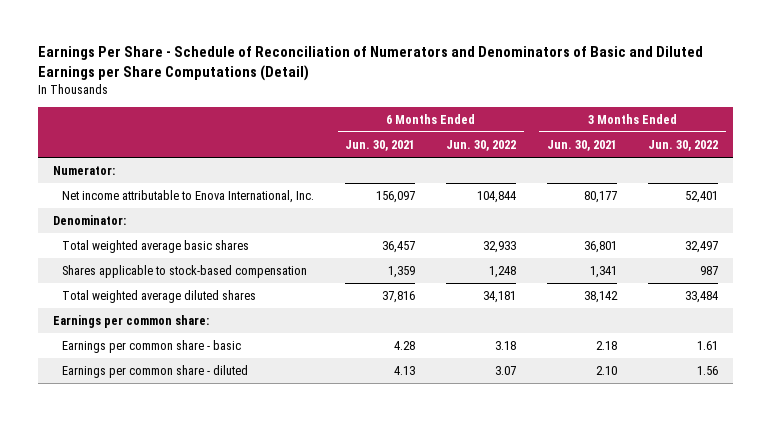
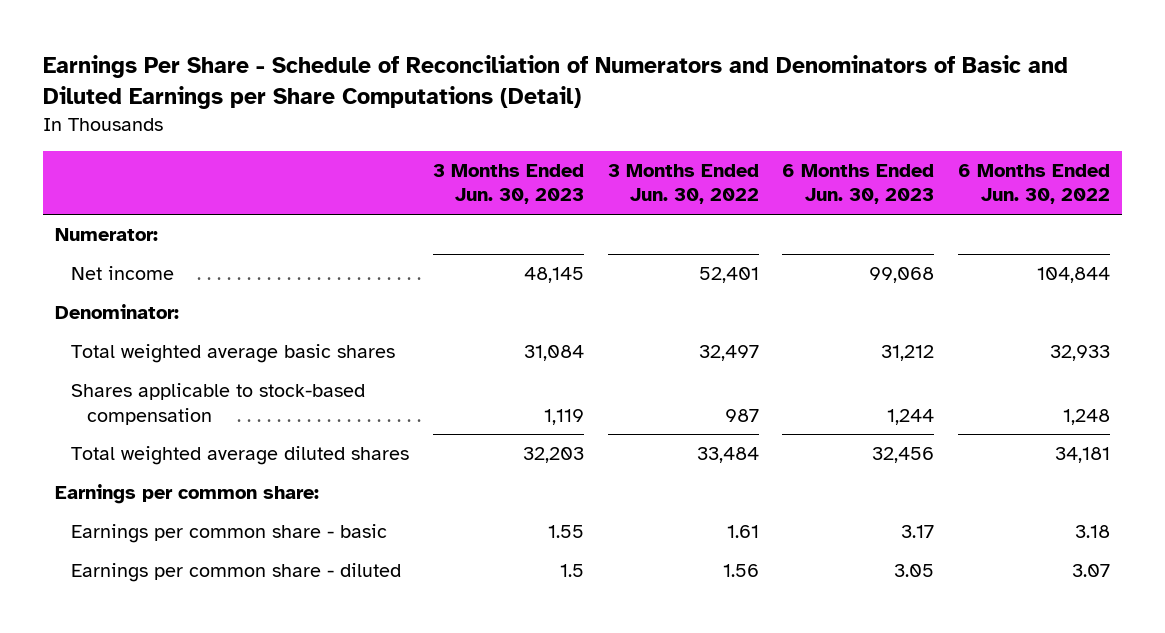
[345,140,416,152] Jun. 30, 2021 -> none
[547,140,618,152] Jun. 30, 2021 -> none
none -> [432,163,584,205] 3 Months Ended Jun. 30, 2023
none -> [782,163,935,205] 6 Months Ended Jun. 30, 2023
[62,190,315,204] Net income attributable to Enova International, Inc. -> [70,266,174,281] Net income

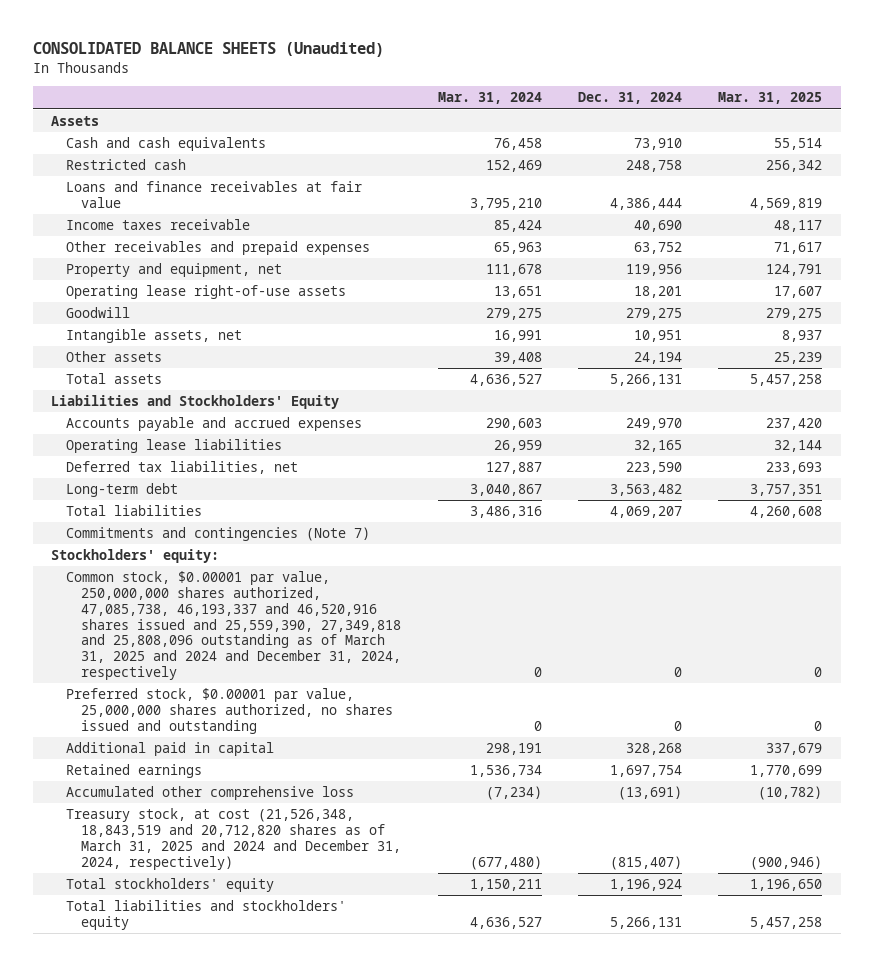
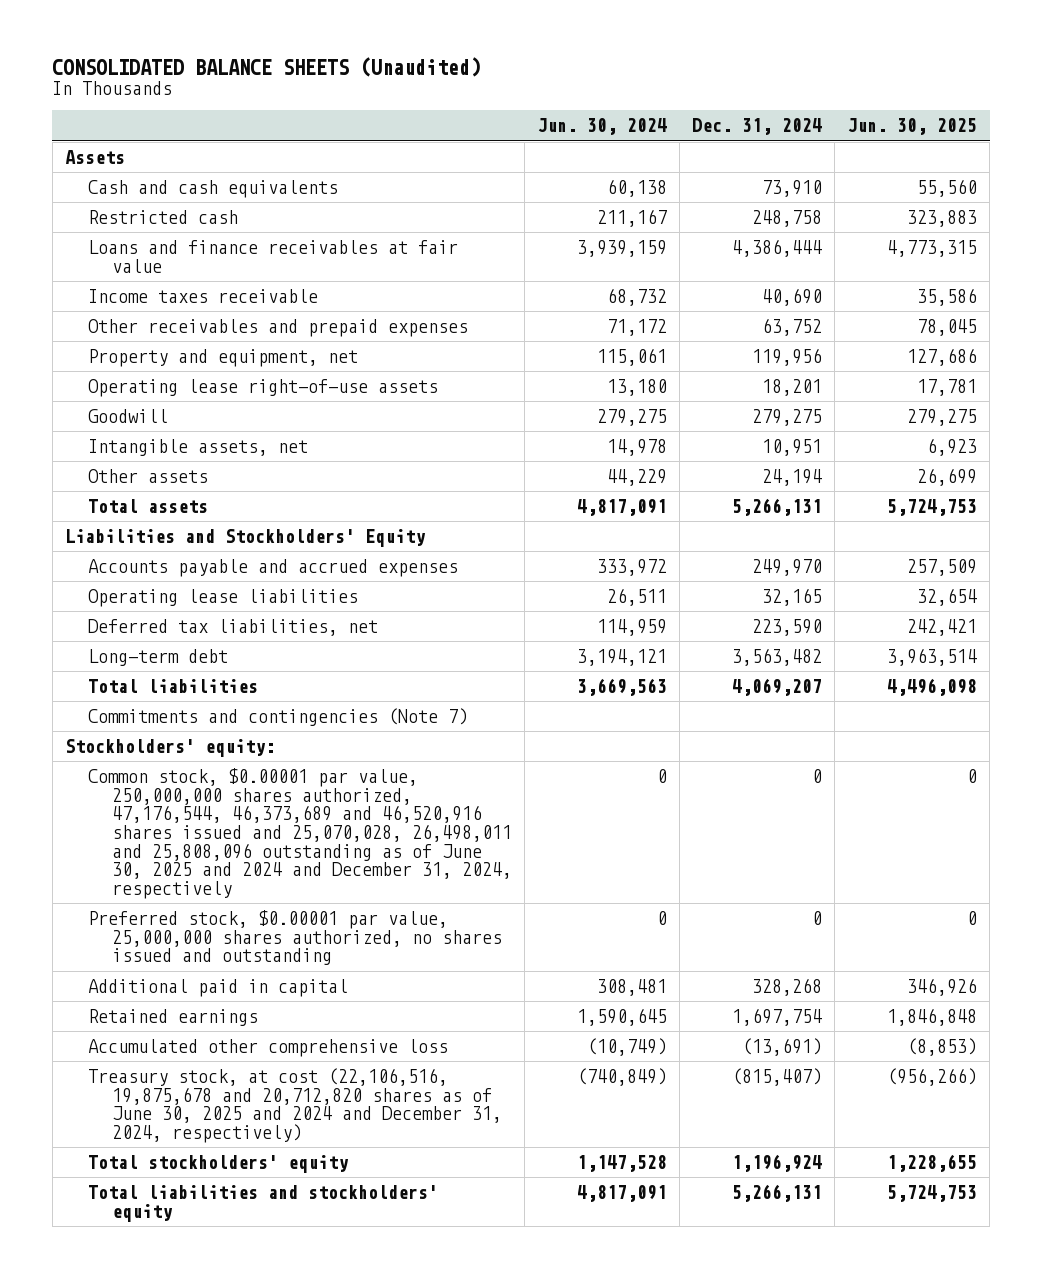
[437,92,542,105] Mar. 31, 2024 -> none
[718,92,823,105] Mar. 31, 2025 -> none
none -> [537,118,668,136] Jun. 30, 2024
none -> [847,118,978,136] Jun. 30, 2025
[66,571,402,680] Common stock, $0.00001 par value, 250,000,000 shares authorized, 47,085,738, 46,193,337 and 46,520,916 shares issued and 25,559,390, 27,349,818 and 25,808,096 outstanding as of March 31, 2025 and 2024 and December 31, 2024, respectively -> [88,768,513,900] Common stock, $0.00001 par value, 250,000,000 shares authorized, 47,176,544, 46,373,689 and 46,520,916 shares issued and 25,070,028, 26,498,011 and 25,808,096 outstanding as of June 30, 2025 and 2024 and December 31, 2024, respectively
[66,808,402,870] Treasury stock, at cost (21,526,348, 18,843,519 and 20,712,820 shares as of March 31, 2025 and 2024 and December 31, 2024, respectively) -> [88,1068,503,1144] Treasury stock, at cost (22,106,516, 19,875,678 and 20,712,820 shares as of June 30, 2025 and 2024 and December 31, 2024, respectively)

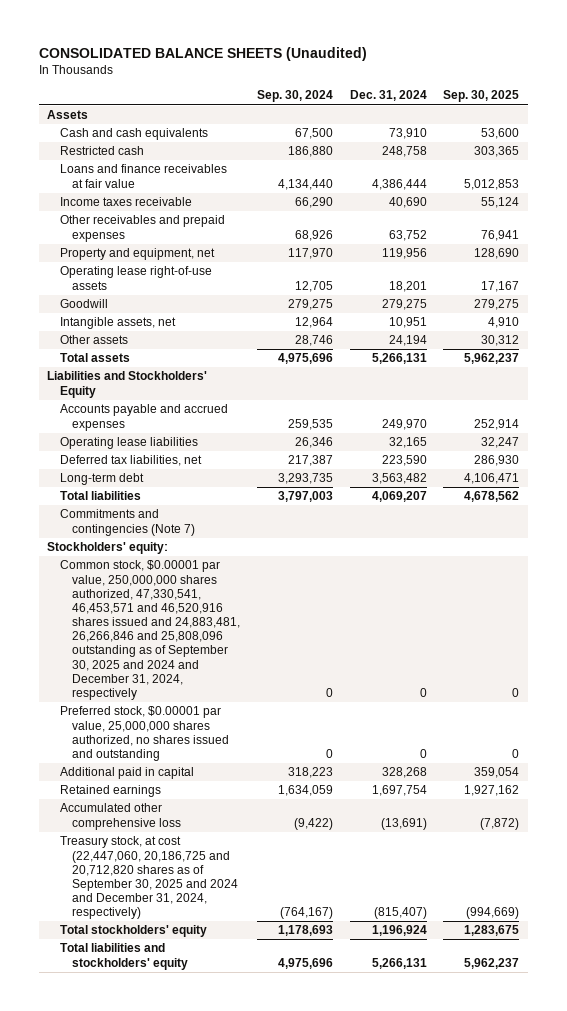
[537,118,668,136] Jun. 30, 2024 -> none
[847,118,978,136] Jun. 30, 2025 -> none
none -> [257,90,334,103] Sep. 30, 2024
none -> [443,90,520,103] Sep. 30, 2025
[88,768,513,900] Common stock, $0.00001 par value, 250,000,000 shares authorized, 47,176,544, 46,373,689 and 46,520,916 shares issued and 25,070,028, 26,498,011 and 25,808,096 outstanding as of June 30, 2025 and 2024 and December 31, 2024, respectively -> [59,560,241,701] Common stock, $0.00001 par value, 250,000,000 shares authorized, 47,330,541, 46,453,571 and 46,520,916 shares issued and 24,883,481, 26,266,846 and 25,808,096 outstanding as of September 30, 2025 and 2024 and December 31, 2024, respectively
[88,1068,503,1144] Treasury stock, at cost (22,106,516, 19,875,678 and 20,712,820 shares as of June 30, 2025 and 2024 and December 31, 2024, respectively) -> [59,836,239,920] Treasury stock, at cost (22,447,060, 20,186,725 and 20,712,820 shares as of September 30, 2025 and 2024 and December 31, 2024, respectively)

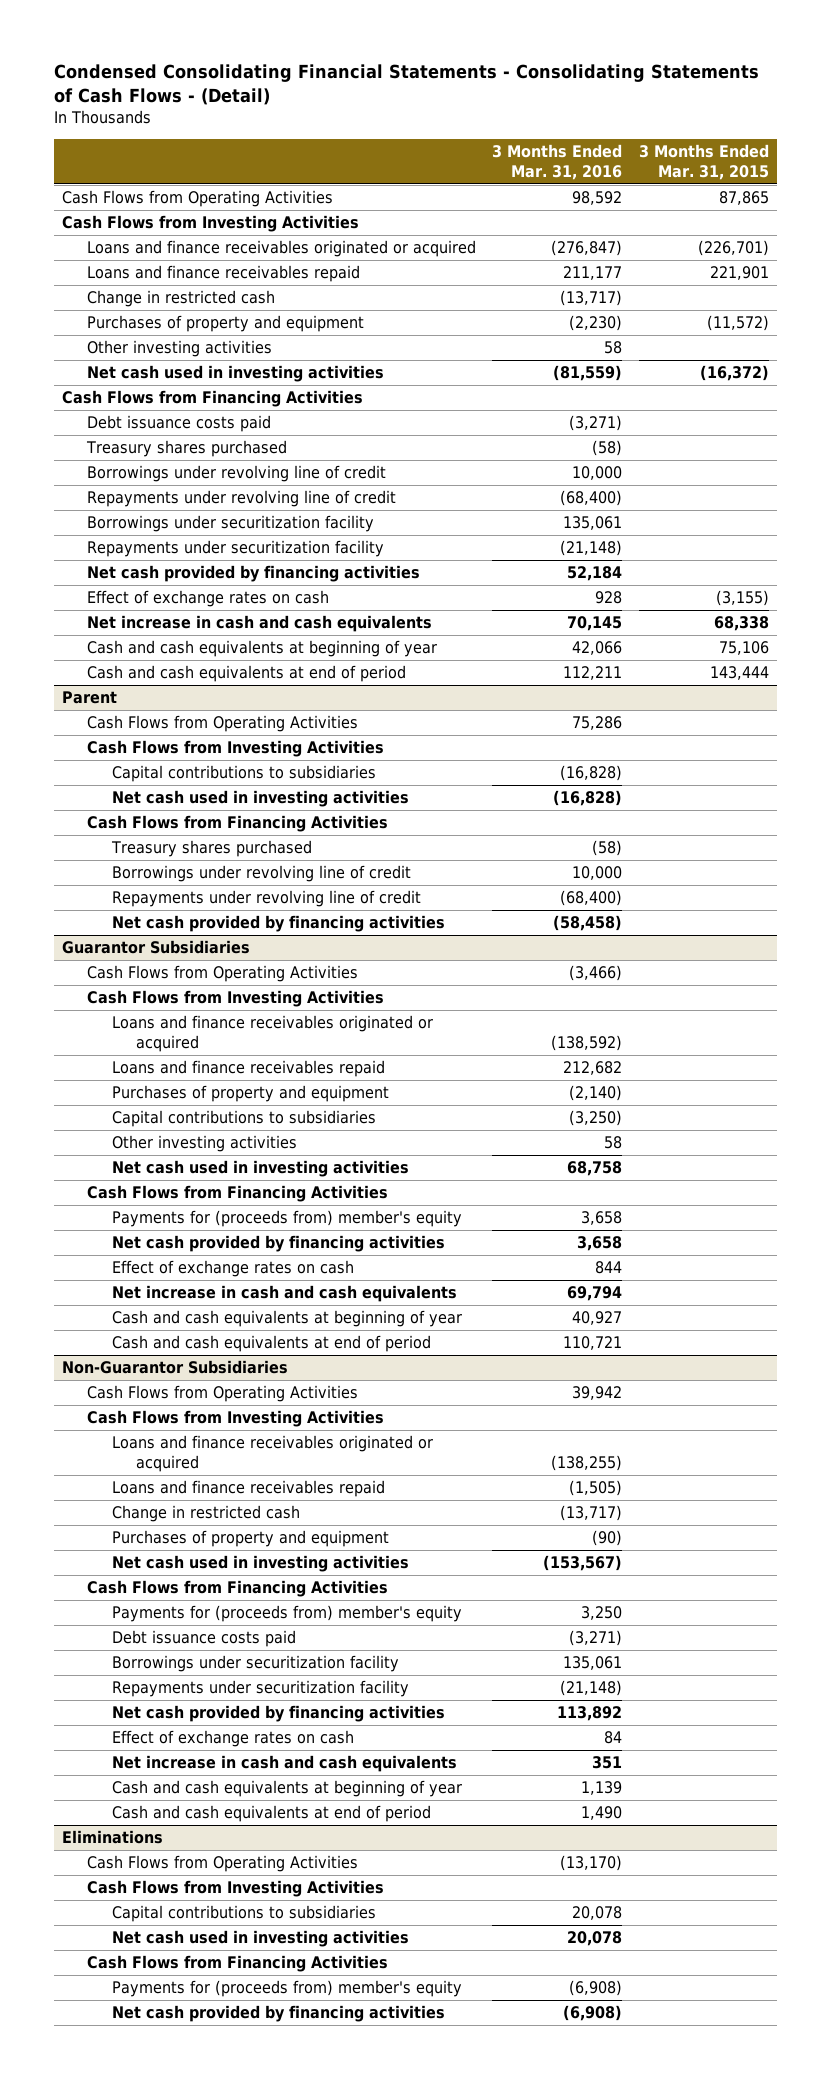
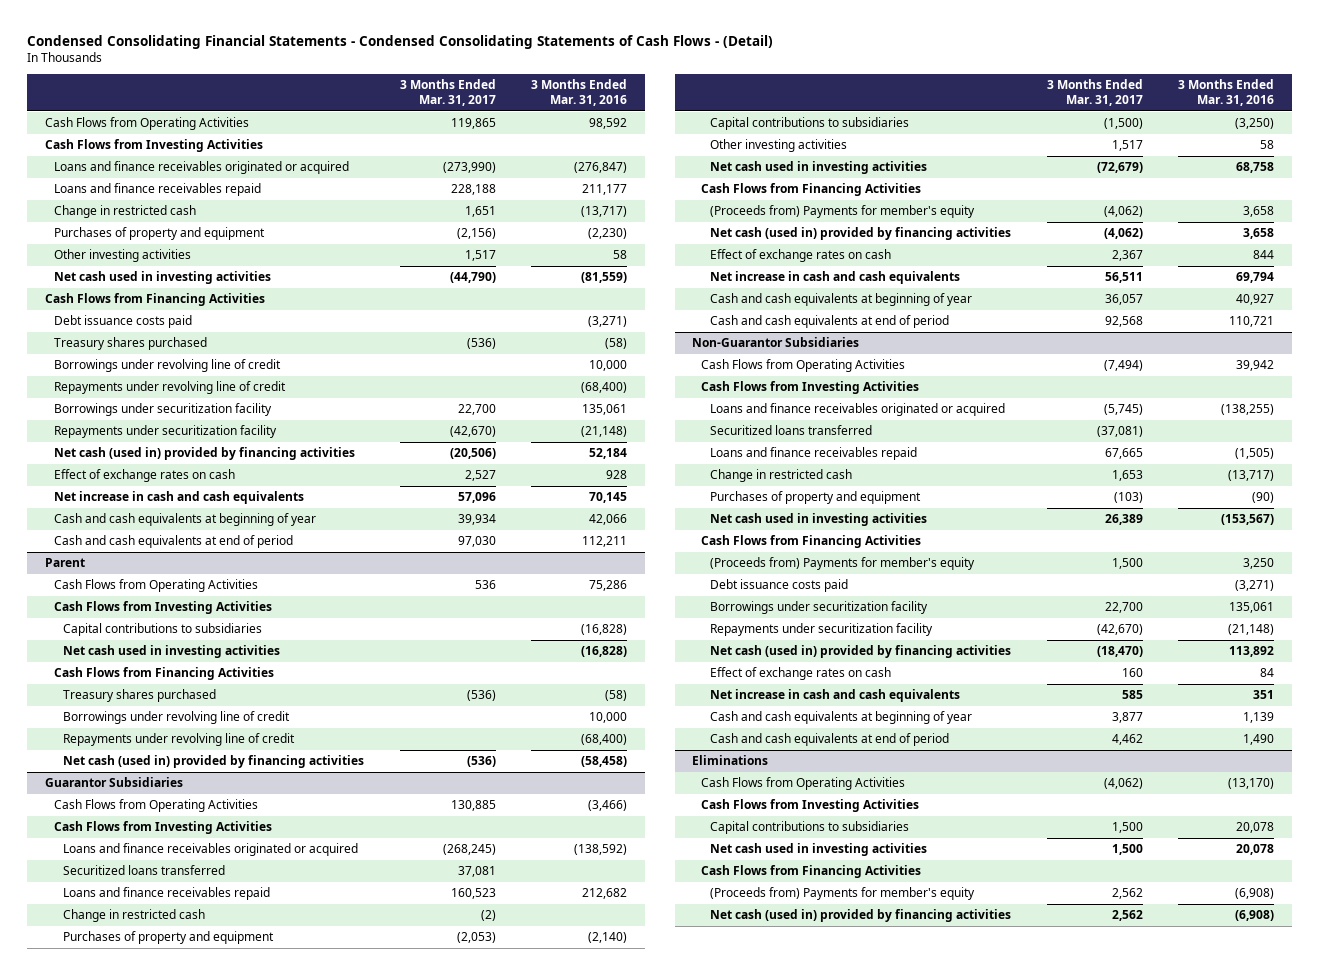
[53,63,759,106] Condensed Consolidating Financial Statements - Consolidating Statements of Cash Flows - (Detail) -> [27,34,774,49] Condensed Consolidating Financial Statements - Condensed Consolidating Statements of Cash Flows - (Detail)
[639,144,770,181] 3 Months Ended Mar. 31, 2015 -> none
none -> [399,78,496,106] 3 Months Ended Mar. 31, 2017
[86,565,420,583] Net cash provided by financing activities -> [54,447,356,461] Net cash (used in) provided by financing activities
[111,915,445,933] Net cash provided by financing activities -> [62,755,364,769] Net cash (used in) provided by financing activities
none -> [62,865,225,876] Securitized loans transferred
none -> [62,909,205,923] Change in restricted cash
[111,1210,462,1228] Payments for (proceeds from) member's equity -> [710,205,976,219] (Proceeds from) Payments for member's equity
[111,1235,445,1253] Net cash provided by financing activities -> [710,227,1012,241] Net cash (used in) provided by financing activities
none -> [710,425,873,436] Securitized loans transferred
[111,1605,462,1623] Payments for (proceeds from) member's equity -> [710,557,976,571] (Proceeds from) Payments for member's equity
[111,1705,445,1723] Net cash provided by financing activities -> [710,645,1012,659] Net cash (used in) provided by financing activities
[111,1980,462,1998] Payments for (proceeds from) member's equity -> [710,887,976,901] (Proceeds from) Payments for member's equity
[111,2005,445,2023] Net cash provided by financing activities -> [710,909,1012,923] Net cash (used in) provided by financing activities

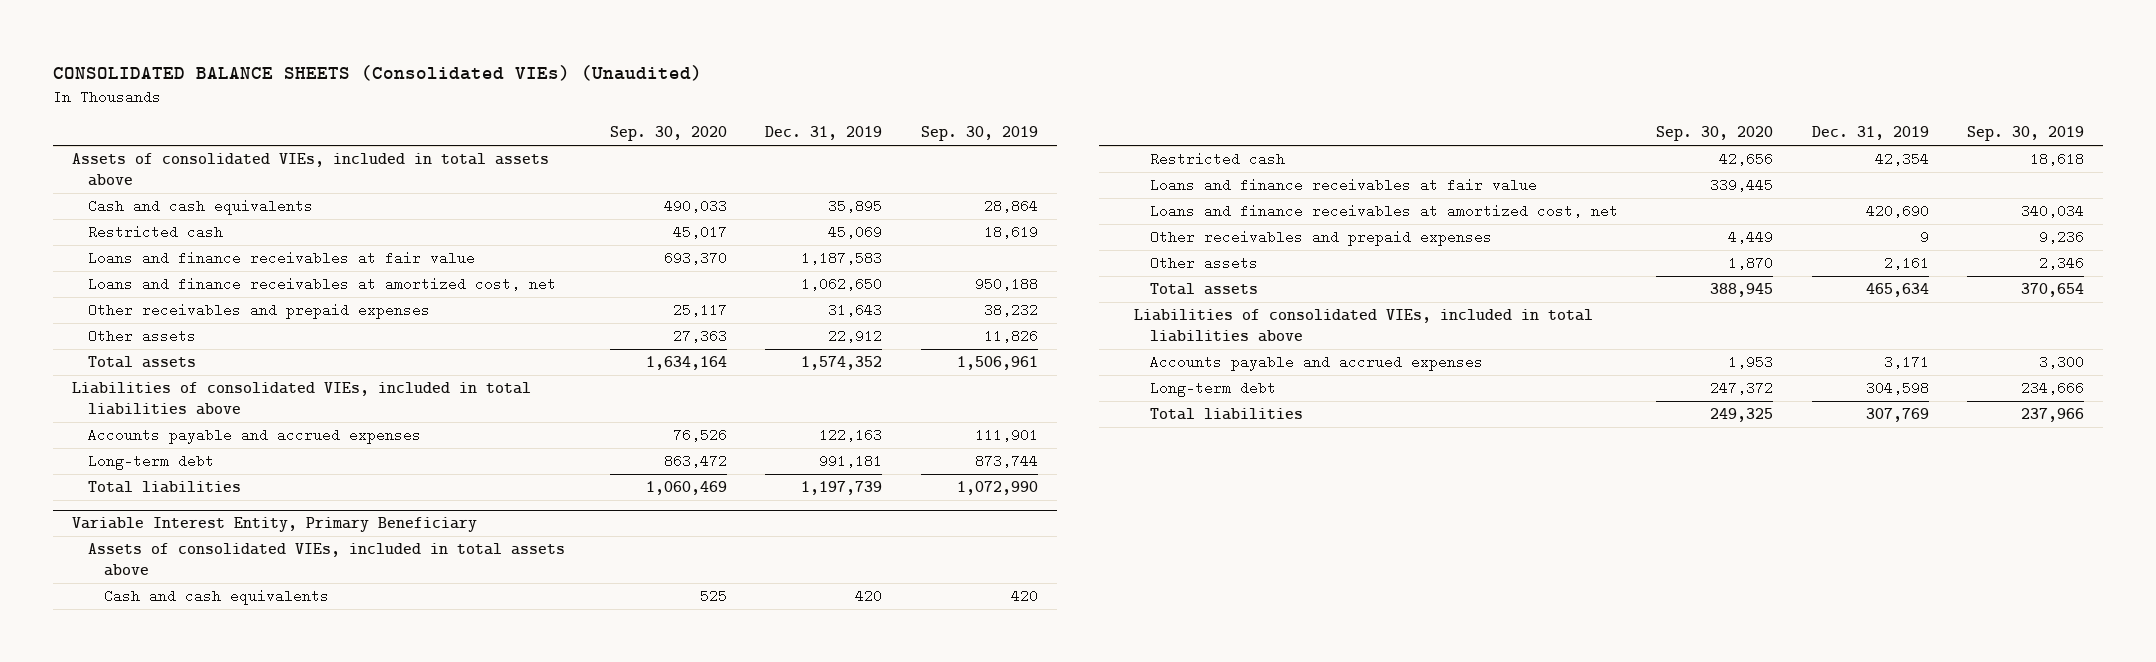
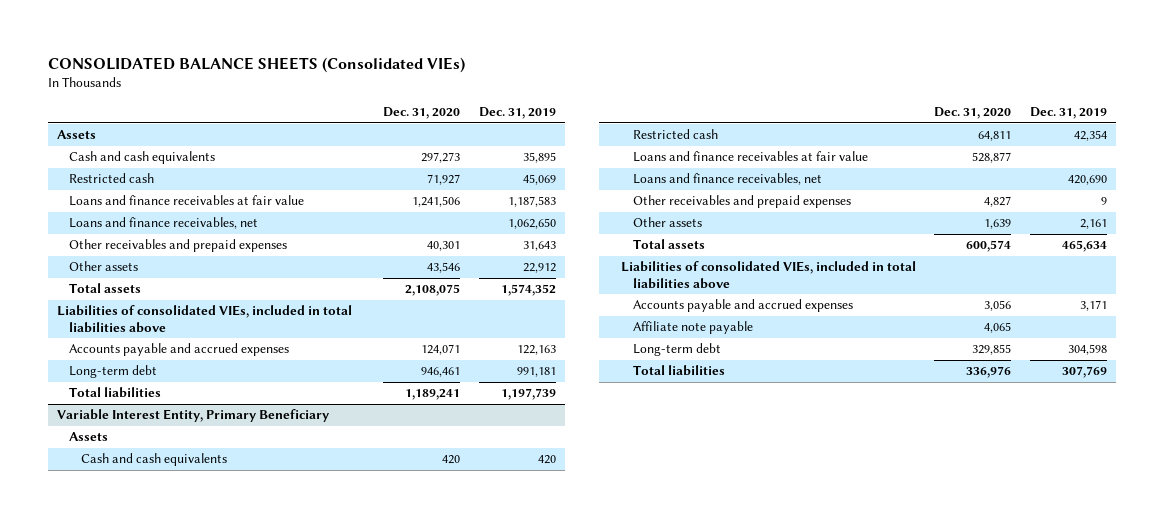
[53,65,703,82] CONSOLIDATED BALANCE SHEETS (Consolidated VIEs) (Unaudited) -> [47,56,465,73] CONSOLIDATED BALANCE SHEETS (Consolidated VIEs)
[610,126,728,142] Sep. 30, 2020 -> none
[920,126,1038,142] Sep. 30, 2019 -> none
none -> [382,107,460,120] Dec. 31, 2020
[72,153,550,186] Assets of consolidated VIEs, included in total assets above -> [56,130,96,140] Assets
[87,277,556,292] Loans and finance receivables at amortized cost, net -> [69,217,259,230] Loans and finance receivables, net
[87,543,565,576] Assets of consolidated VIEs, included in total assets above -> [69,432,109,442] Assets
[1149,204,1618,219] Loans and finance receivables at amortized cost, net -> [632,173,822,186] Loans and finance receivables, net
none -> [632,321,753,335] Affiliate note payable

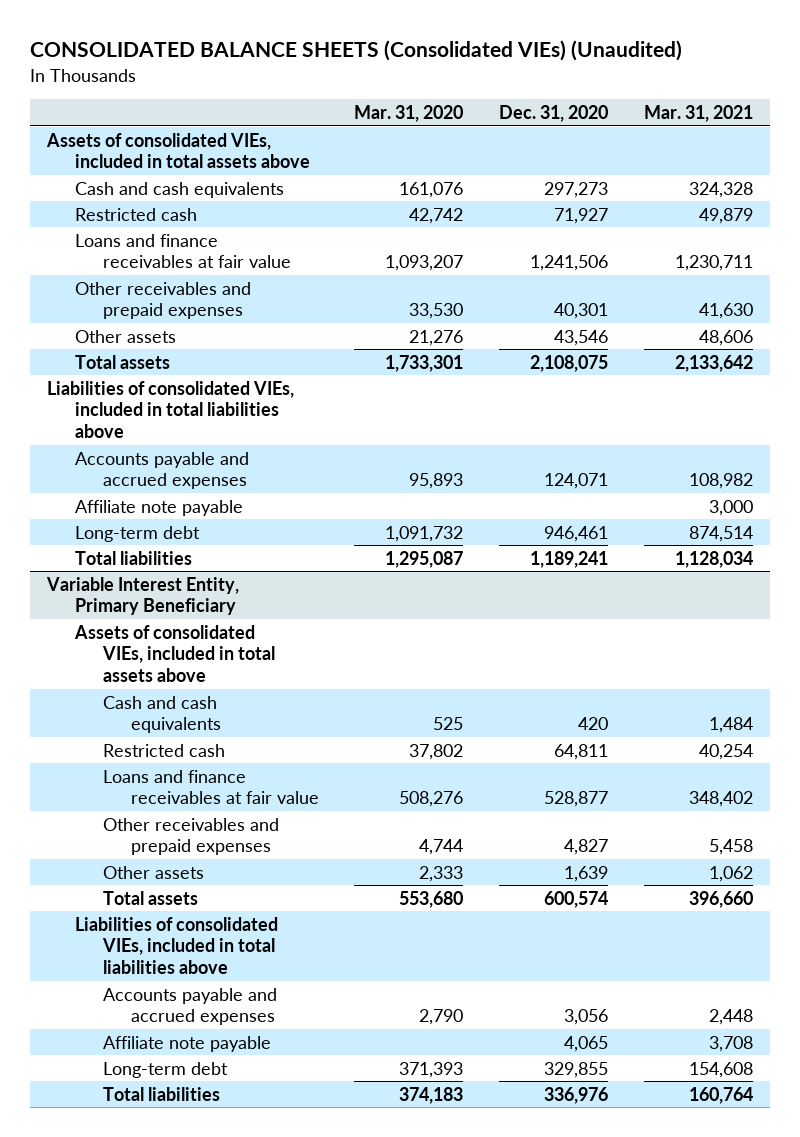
[47,56,465,73] CONSOLIDATED BALANCE SHEETS (Consolidated VIEs) -> [29,40,682,62] CONSOLIDATED BALANCE SHEETS (Consolidated VIEs) (Unaudited)
[478,107,556,120] Dec. 31, 2019 -> none
none -> [354,105,464,123] Mar. 31, 2020
none -> [643,105,753,123] Mar. 31, 2021
[56,130,96,140] Assets -> [46,132,311,169] Assets of consolidated VIEs, included in total assets above
[69,217,259,230] Loans and finance receivables, net -> none
none -> [75,499,244,516] Affiliate note payable
[69,432,109,442] Assets -> [74,624,275,682] Assets of consolidated VIEs, included in total assets above
[632,173,822,186] Loans and finance receivables, net -> none

